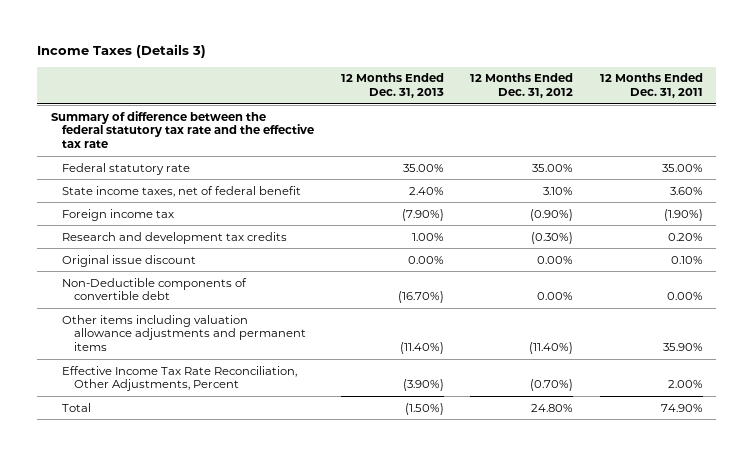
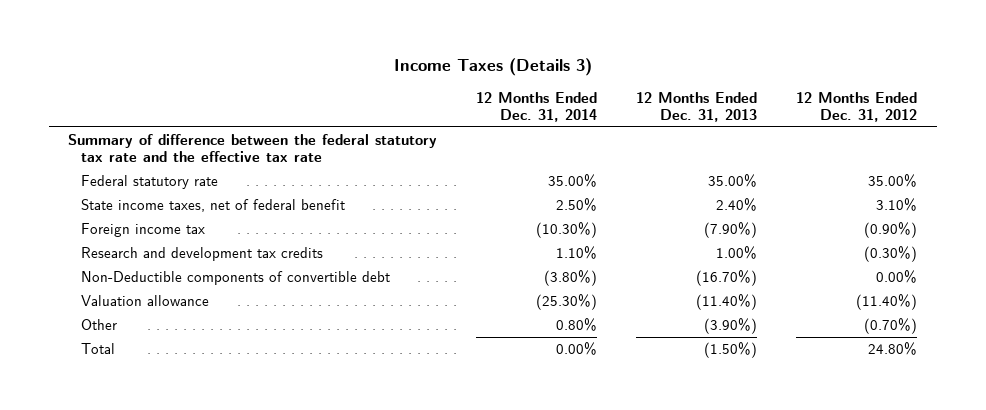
[599,73,703,99] 12 Months Ended Dec. 31, 2011 -> none
none -> [476,91,598,123] 12 Months Ended Dec. 31, 2014
[62,254,197,267] Original issue discount -> none
[62,314,307,352] Other items including valuation allowance adjustments and permanent items -> [80,294,209,306] Valuation allowance
[62,365,298,392] Effective Income Tax Rate Reconciliation, Other Adjustments, Percent -> [80,318,117,330] Other

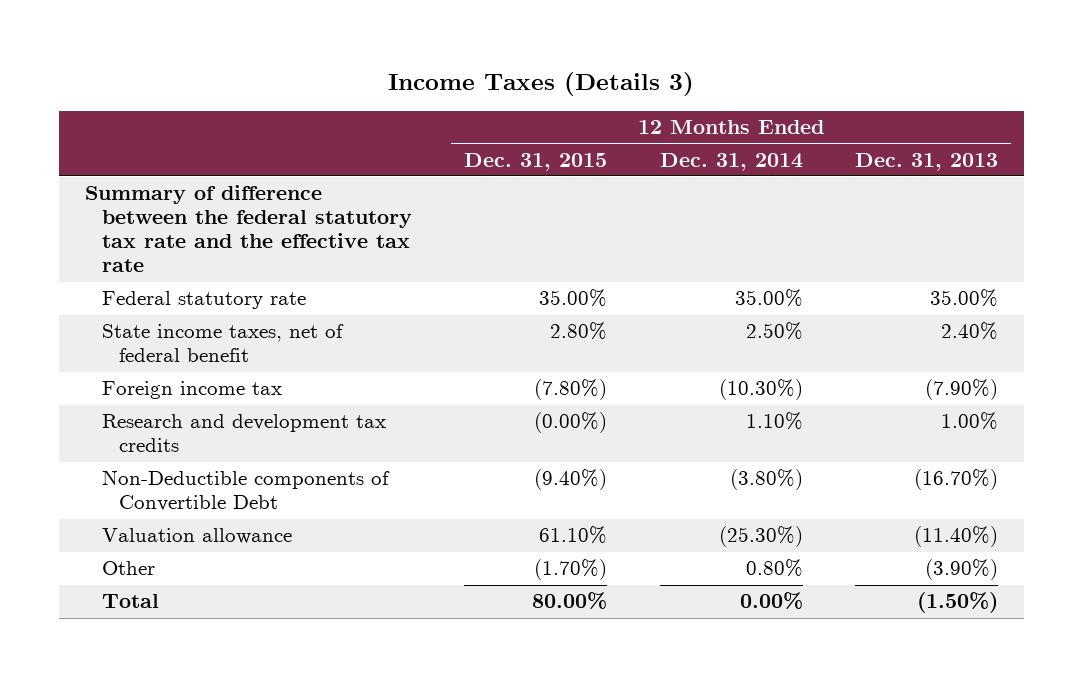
[796,91,918,123] 12 Months Ended Dec. 31, 2012 -> none
none -> [464,152,608,171] Dec. 31, 2015
[80,270,390,285] Non-Deductible components of convertible debt -> [101,470,390,512] Non-Deductible components of Convertible Debt

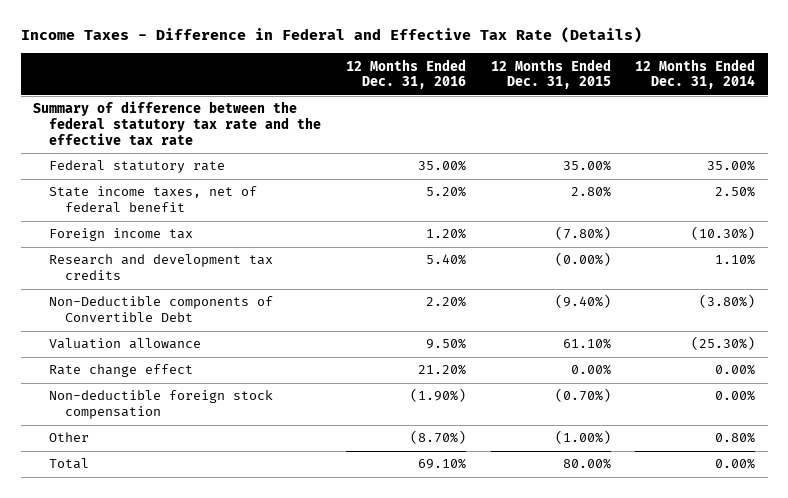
[388,72,695,97] Income Taxes (Details 3) -> [20,27,642,44] Income Taxes - Difference in Federal and Effective Tax Rate (Details)
[854,152,998,171] Dec. 31, 2013 -> none
none -> [345,58,466,90] 12 Months Ended Dec. 31, 2016
none -> [49,364,194,378] Rate change effect
none -> [49,390,274,420] Non-deductible foreign stock compensation
[534,559,608,581] (1.70%) -> [554,430,611,445] (1.00%)

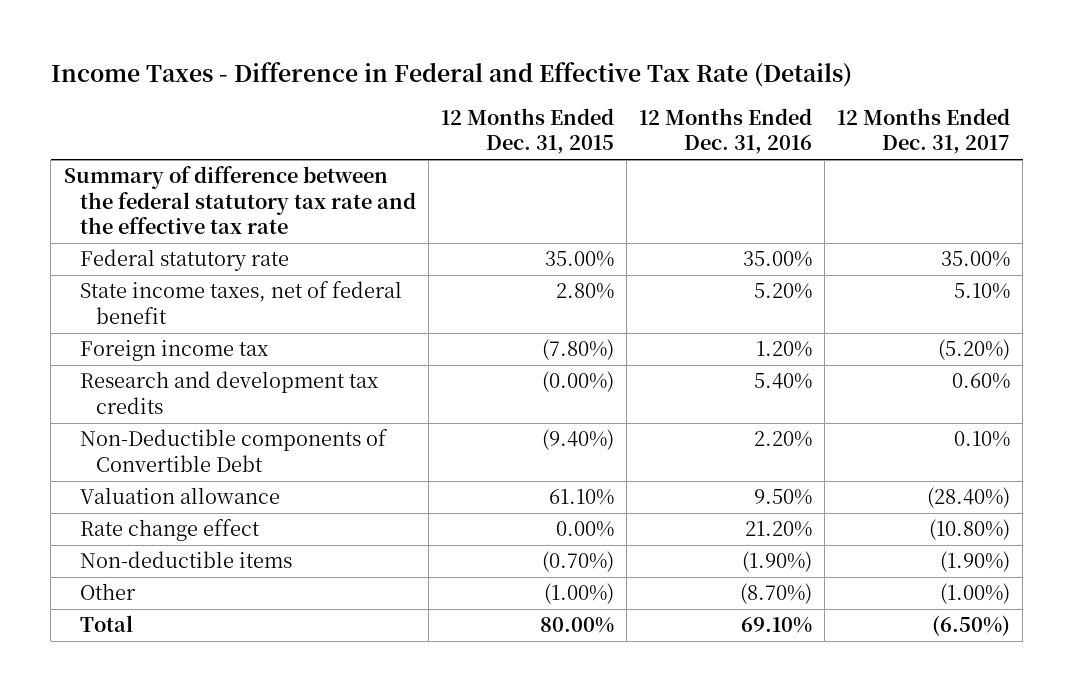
[635,58,756,90] 12 Months Ended Dec. 31, 2014 -> none
none -> [837,107,1011,155] 12 Months Ended Dec. 31, 2017
[49,390,274,420] Non-deductible foreign stock compensation -> [79,551,292,569] Non-deductible items

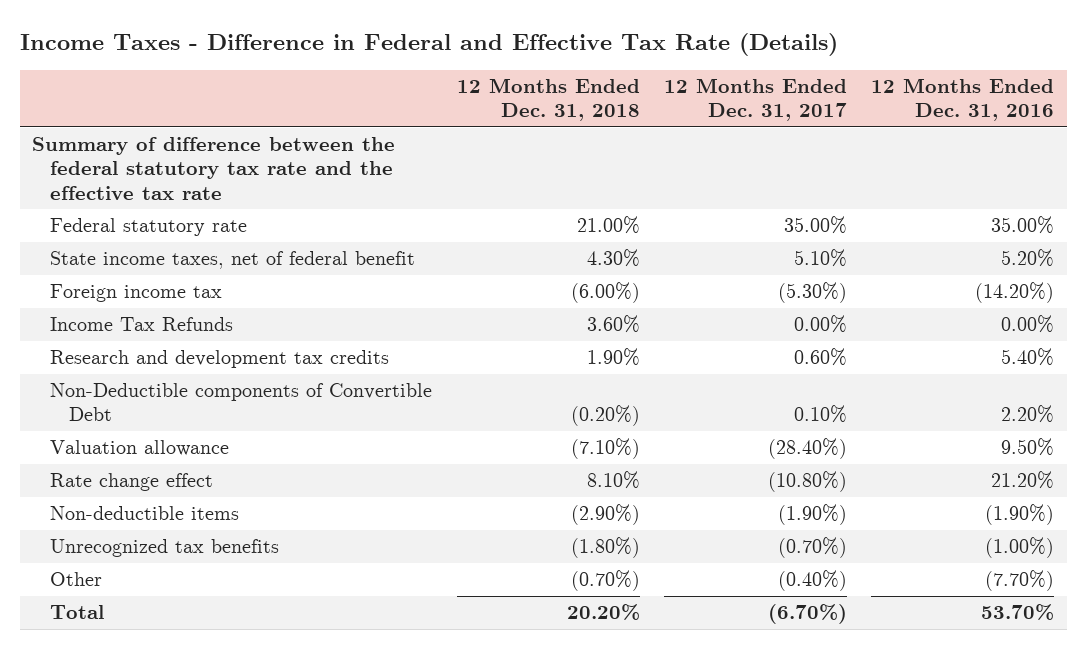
[440,107,614,155] 12 Months Ended Dec. 31, 2015 -> none
none -> [456,77,640,122] 12 Months Ended Dec. 31, 2018
[756,341,813,358] 1.20% -> [975,282,1055,304] (14.20%)
[938,339,1011,361] (5.20%) -> [778,282,848,304] (5.30%)
none -> [50,317,234,332] Income Tax Refunds
none -> [50,539,280,558] Unrecognized tax benefits
[740,583,813,605] (8.70%) -> [985,570,1055,592] (7.70%)
[940,583,1011,605] (1.00%) -> [778,570,848,592] (0.40%)
[741,617,813,634] 69.10% -> [981,604,1055,621] 53.70%
[932,615,1011,637] (6.50%) -> [768,604,848,625] (6.70%)

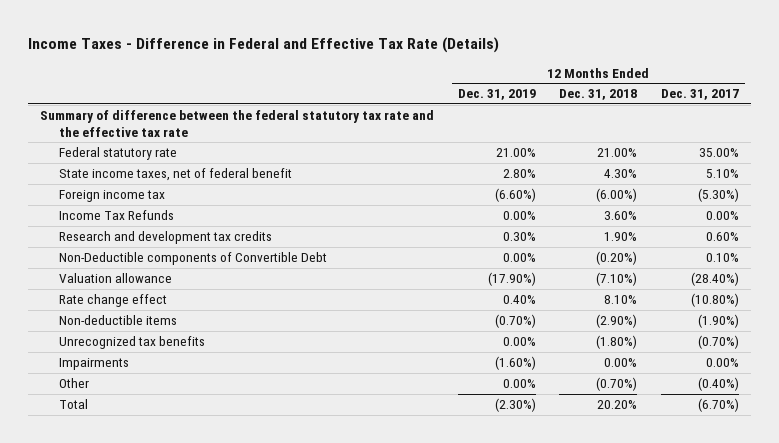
[871,77,1055,122] 12 Months Ended Dec. 31, 2016 -> none
none -> [457,89,536,101] Dec. 31, 2019
none -> [58,358,129,371] Impairments

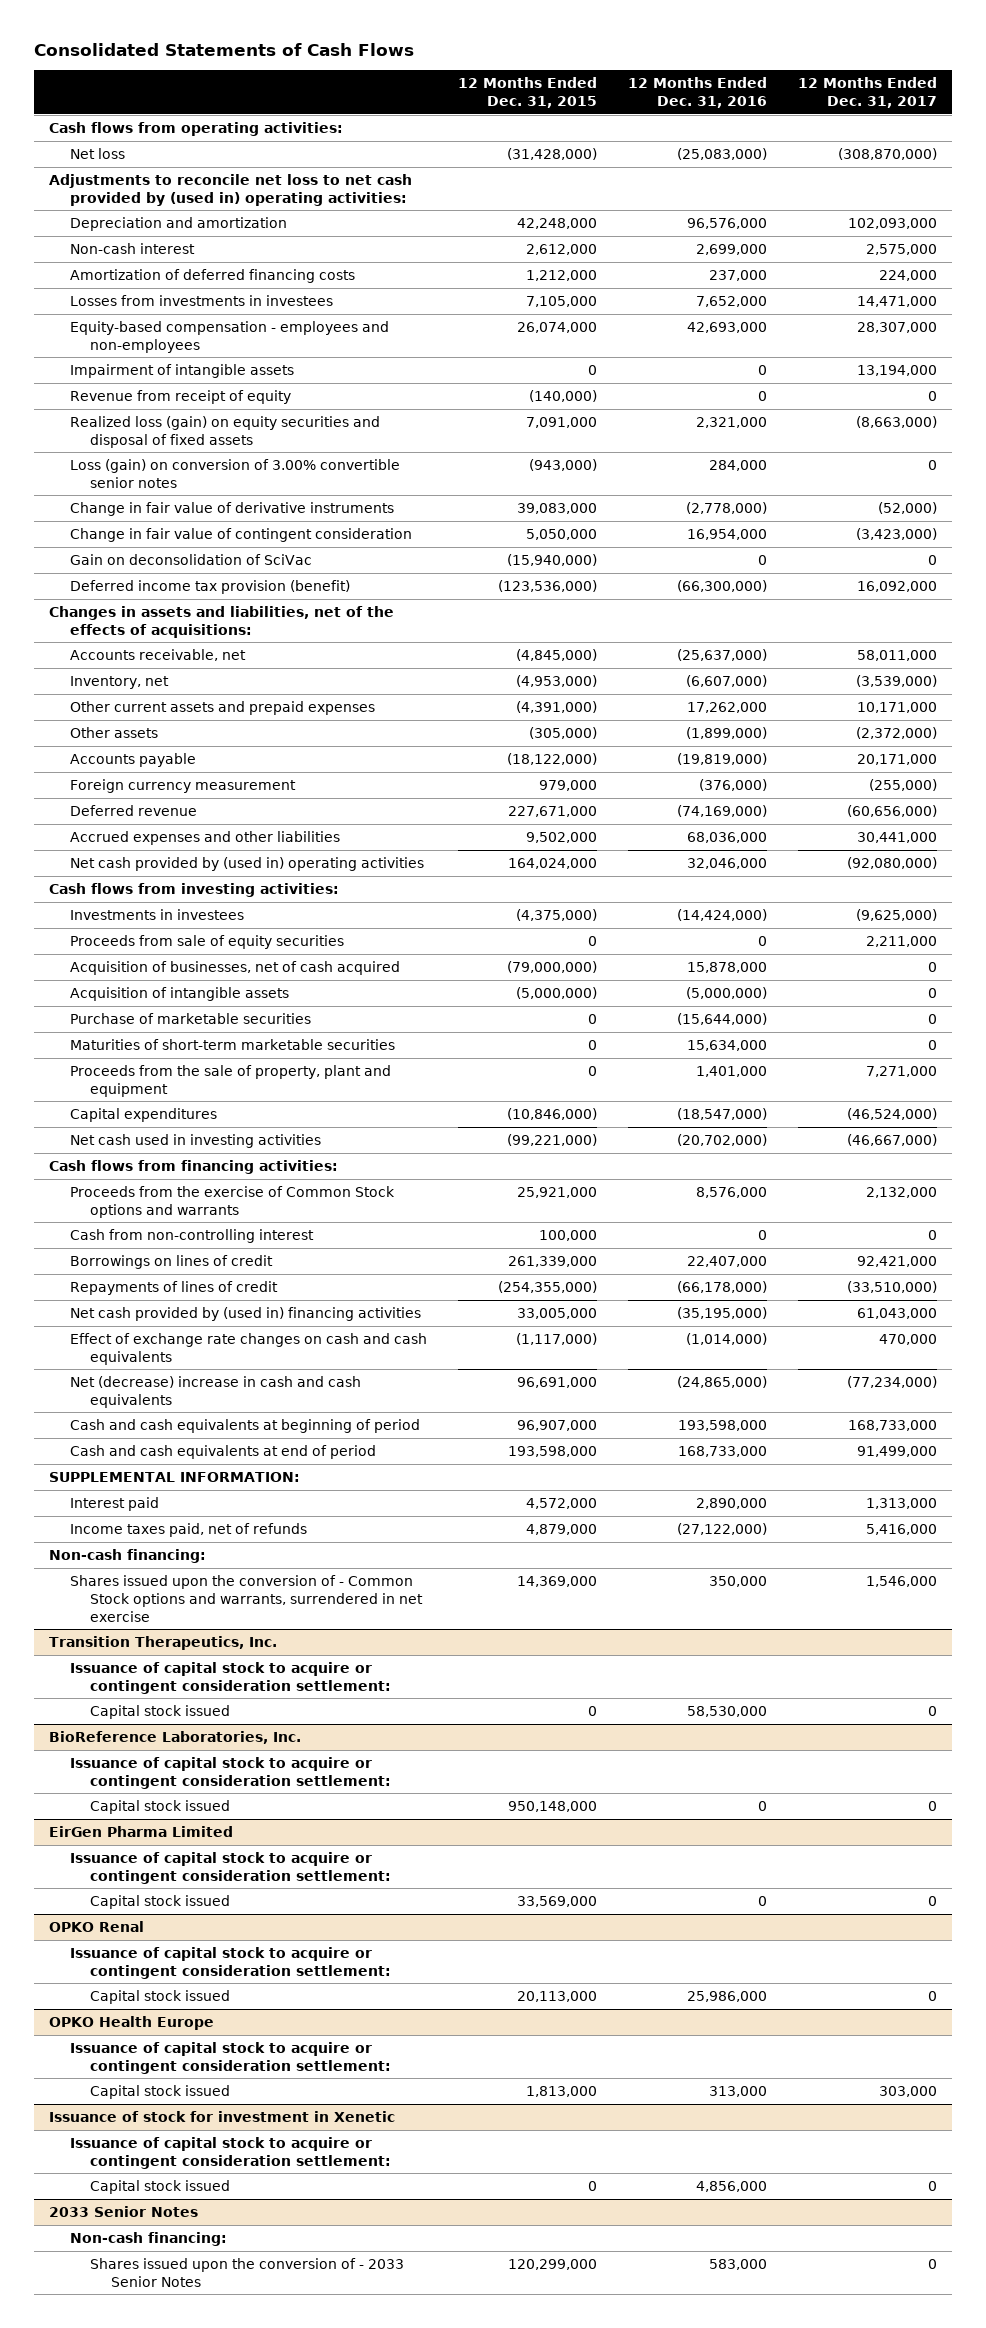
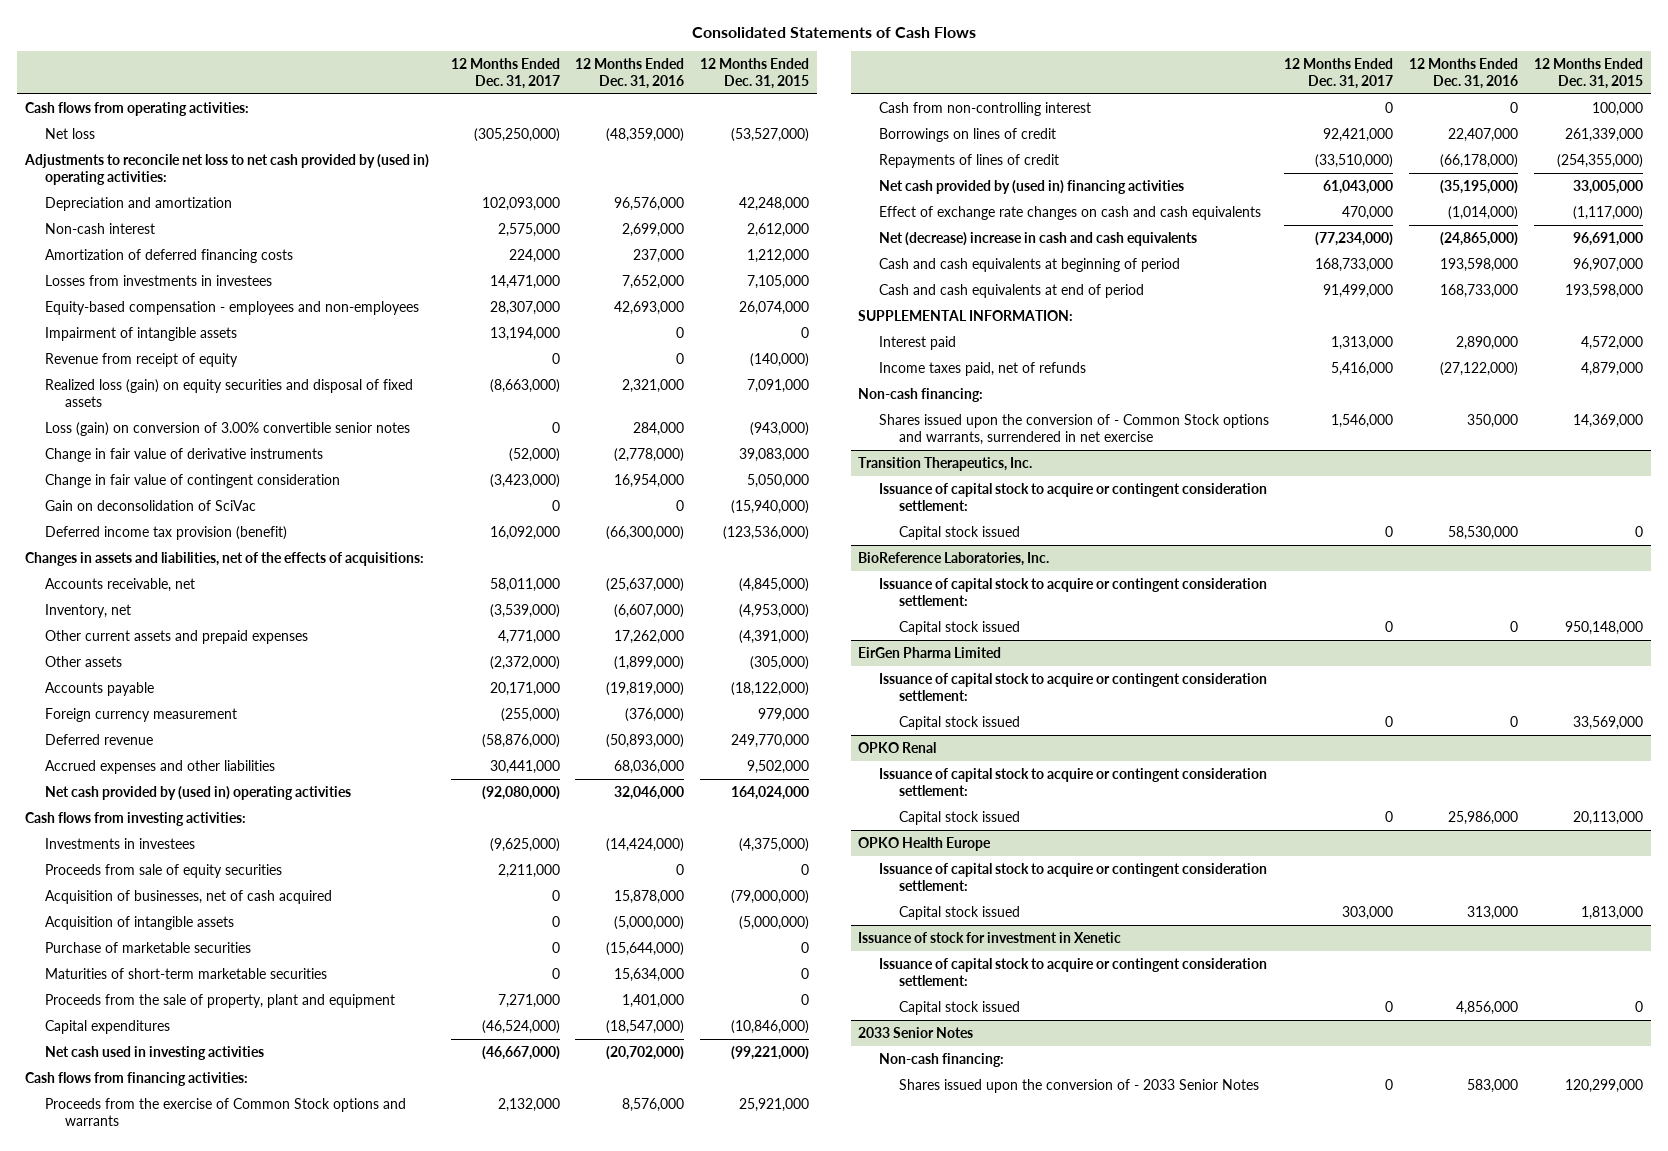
[506,147,597,160] (31,428,000) -> [731,127,810,142] (53,527,000)
[676,147,767,160] (25,083,000) -> [606,127,685,142] (48,359,000)
[837,147,937,160] (308,870,000) -> [473,127,560,142] (305,250,000)
[856,701,937,713] 10,171,000 -> [497,629,560,644] 4,771,000
[507,805,597,817] 227,671,000 -> [731,733,810,748] 249,770,000
[676,804,767,817] (74,169,000) -> [606,733,685,748] (50,893,000)
[846,804,937,817] (60,656,000) -> [481,733,560,748] (58,876,000)

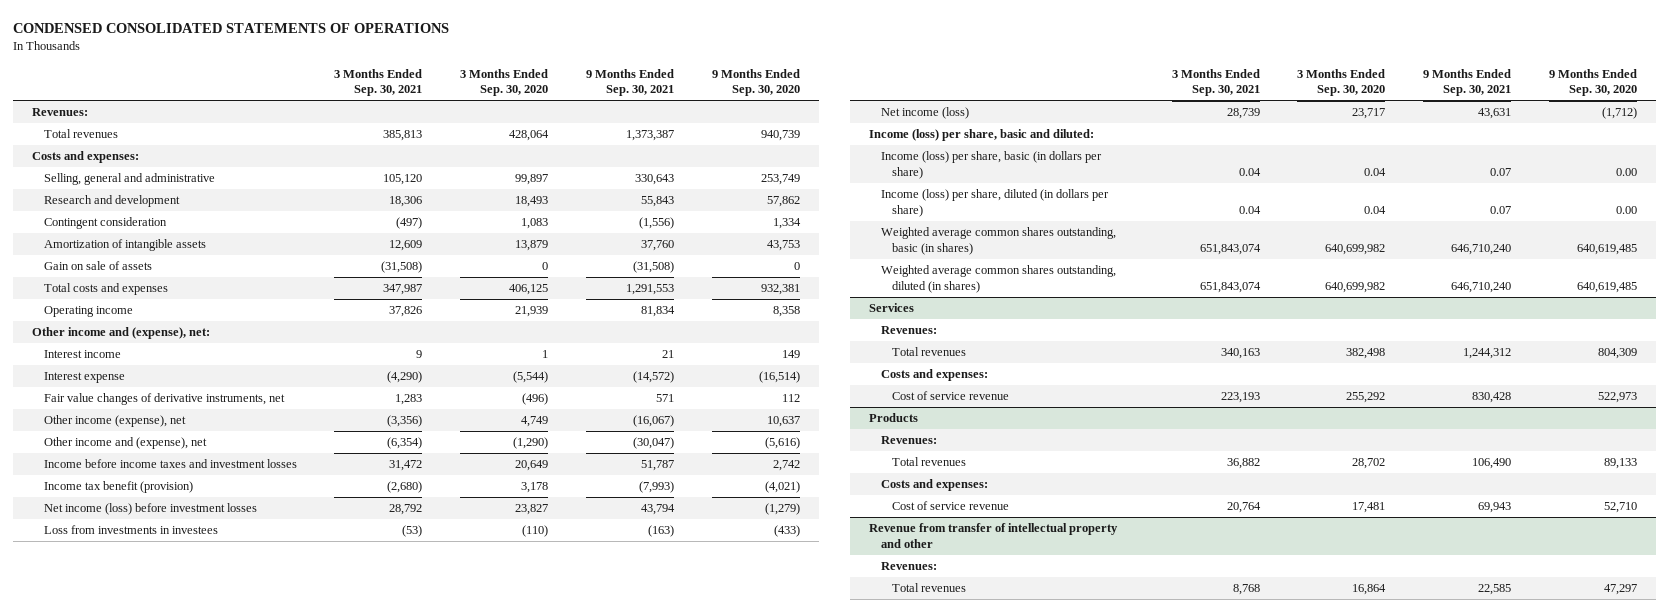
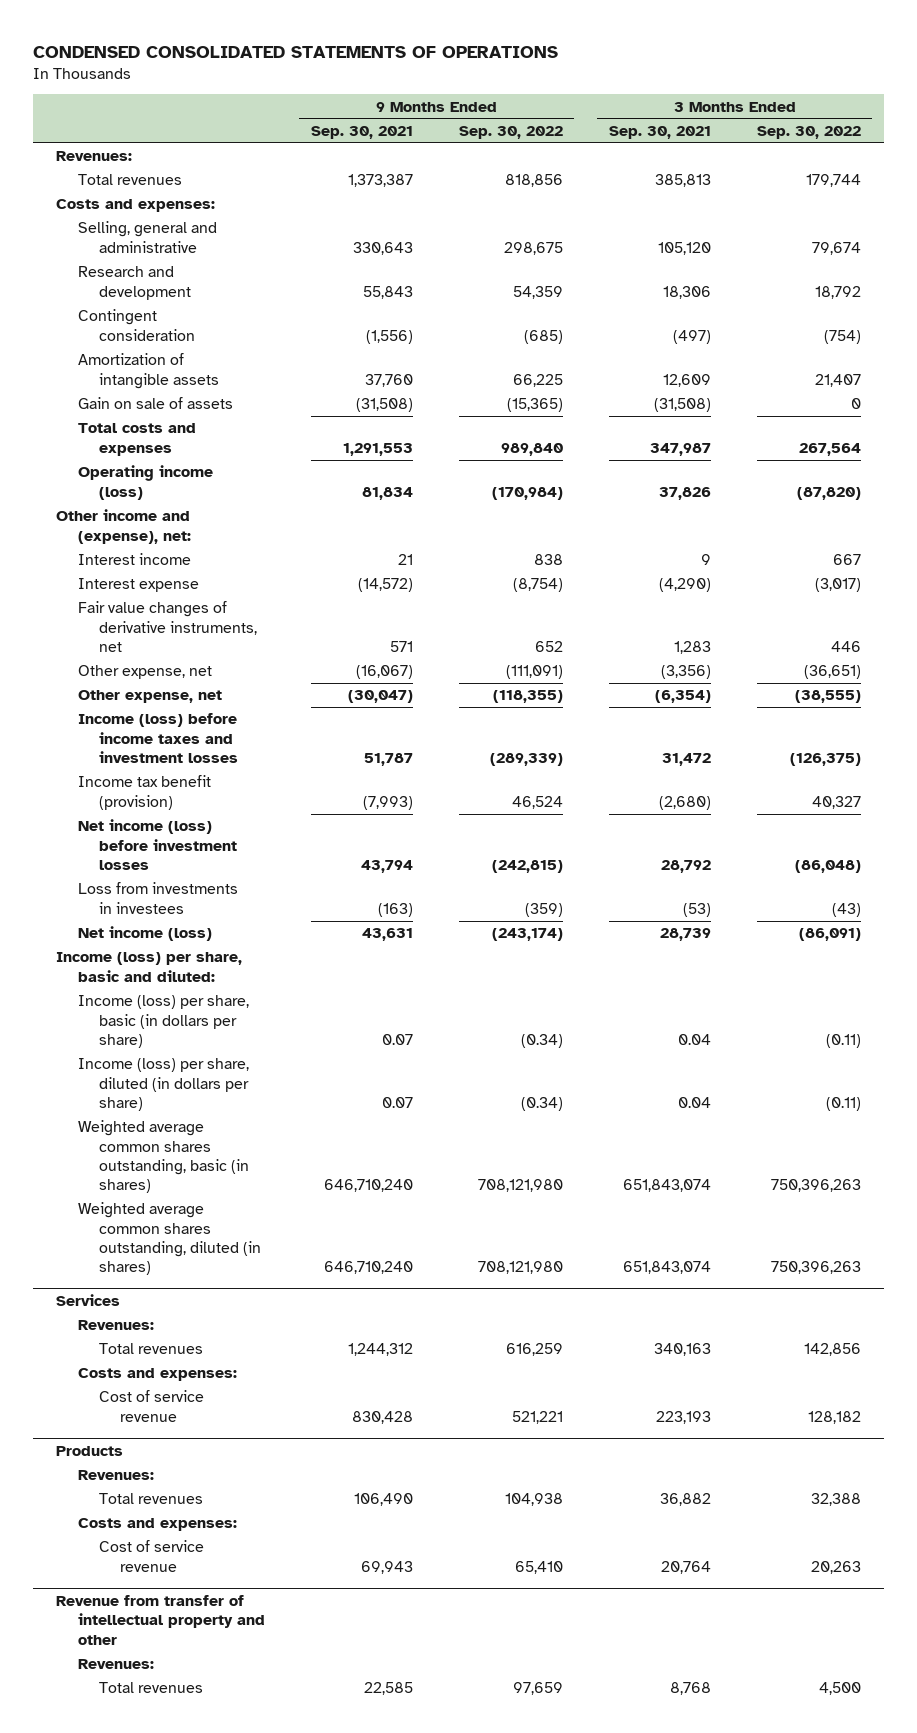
[460,68,549,97] 3 Months Ended Sep. 30, 2020 -> none
[711,68,800,97] 9 Months Ended Sep. 30, 2020 -> none
none -> [458,126,563,140] Sep. 30, 2022
none -> [756,126,861,140] Sep. 30, 2022
[43,306,133,318] Operating income -> [77,465,213,500] Operating income (loss)
[43,415,186,428] Other income (expense), net -> [77,665,212,680] Other expense, net
[43,437,207,450] Other income and (expense), net -> [77,690,222,704] Other expense, net
[43,459,297,469] Income before income taxes and investment losses -> [77,713,238,764] Income (loss) before income taxes and investment losses

